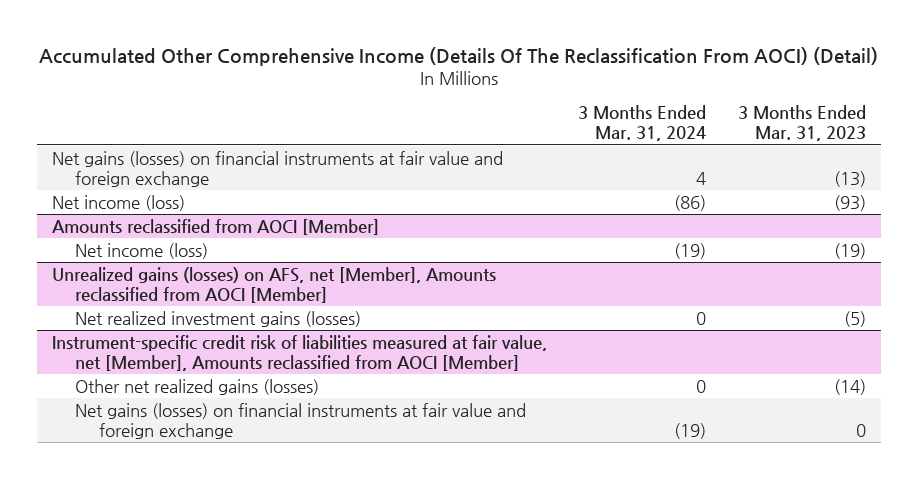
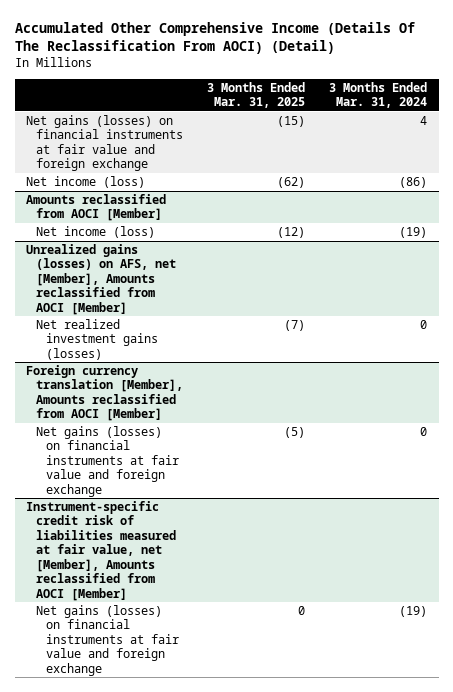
[737,105,866,142] 3 Months Ended Mar. 31, 2023 -> none
none -> [206,81,305,109] 3 Months Ended Mar. 31, 2025
none -> [26,365,184,422] Foreign currency translation [Member], Amounts reclassified from AOCI [Member]
none -> [36,426,179,497] Net gains (losses) on financial instruments at fair value and foreign exchange
[75,378,320,395] Other net realized gains (losses) -> none

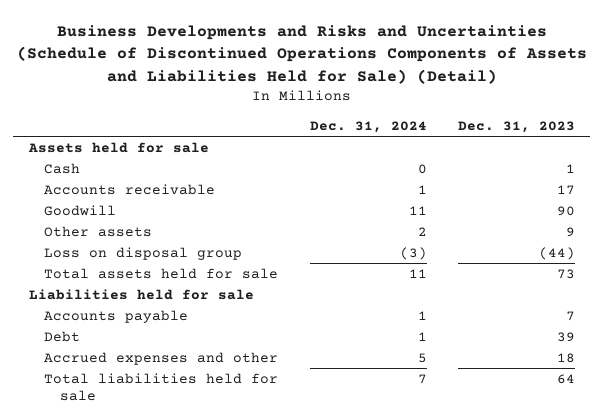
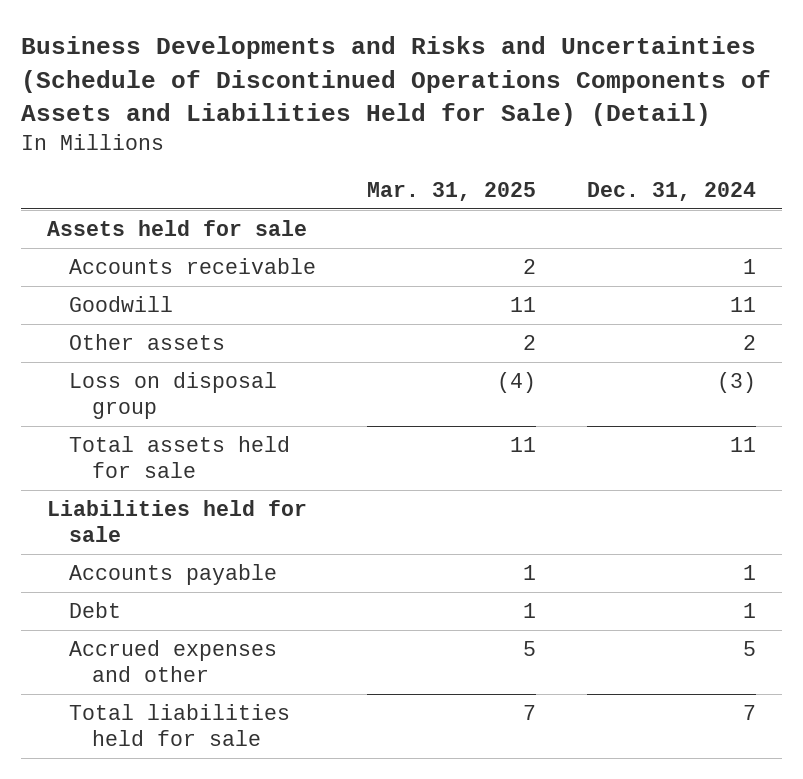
[457,120,575,133] Dec. 31, 2023 -> none
none -> [367,182,537,202] Mar. 31, 2025
[44,162,81,174] Cash -> none

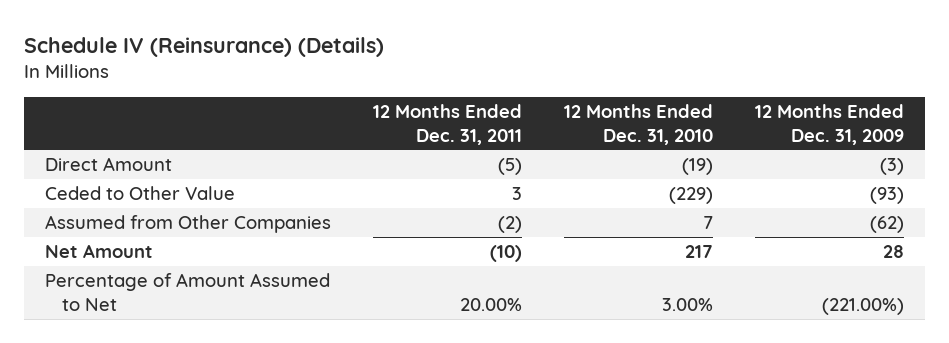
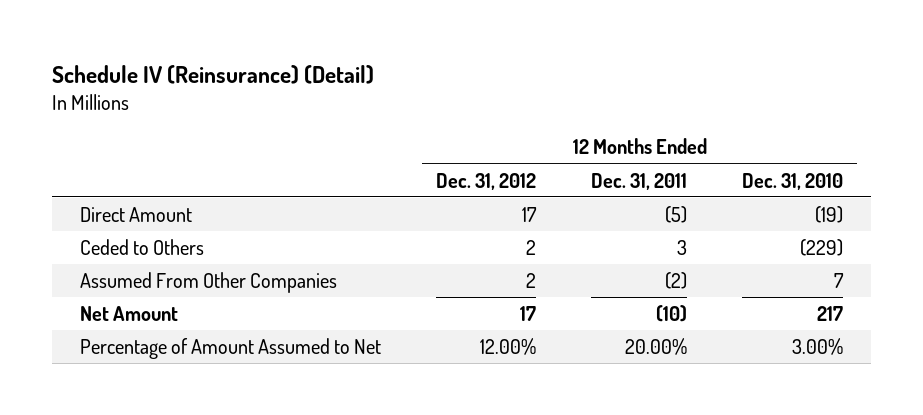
[24,37,385,58] Schedule IV (Reinsurance) (Details) -> [52,65,375,85] Schedule IV (Reinsurance) (Detail)
[754,103,904,145] 12 Months Ended Dec. 31, 2009 -> none
none -> [435,172,536,190] Dec. 31, 2012
[44,186,235,201] Ceded to Other Value -> [79,238,204,255] Ceded to Others
[44,215,331,234] Assumed from Other Companies -> [79,271,337,293] Assumed From Other Companies

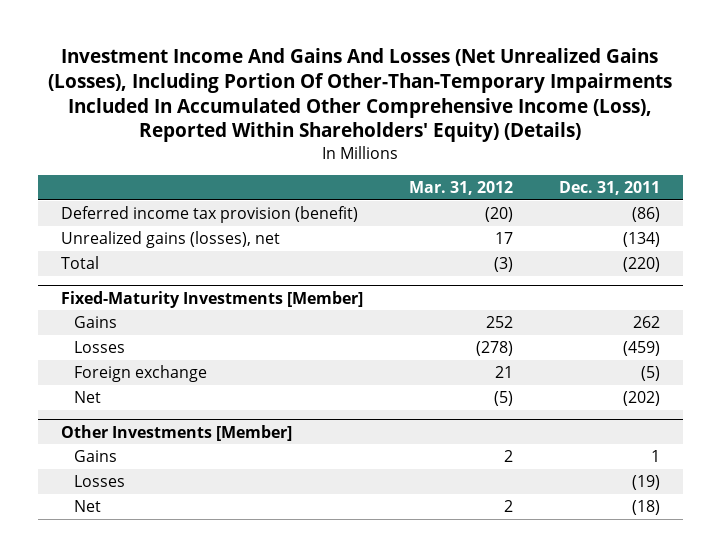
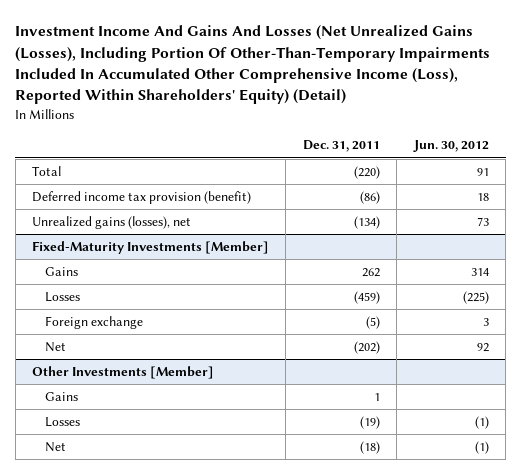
[48,47,673,143] Investment Income And Gains And Losses (Net Unrealized Gains (Losses), Including Portion Of Other-Than-Temporary Impairments Included In Accumulated Other Comprehensive Income (Loss), Reported Within Shareholders' Equity) (Details) -> [15,25,491,105] Investment Income And Gains And Losses (Net Unrealized Gains (Losses), Including Portion Of Other-Than-Temporary Impairments Included In Accumulated Other Comprehensive Income (Loss), Reported Within Shareholders' Equity) (Detail)
[408,181,513,196] Mar. 31, 2012 -> none
none -> [412,140,489,153] Jun. 30, 2012
[60,256,99,270] Total -> [31,166,61,177] Total

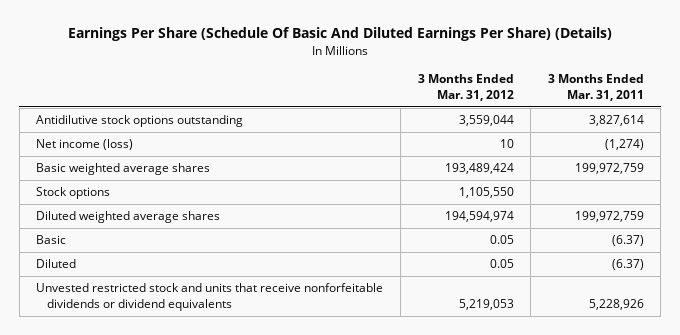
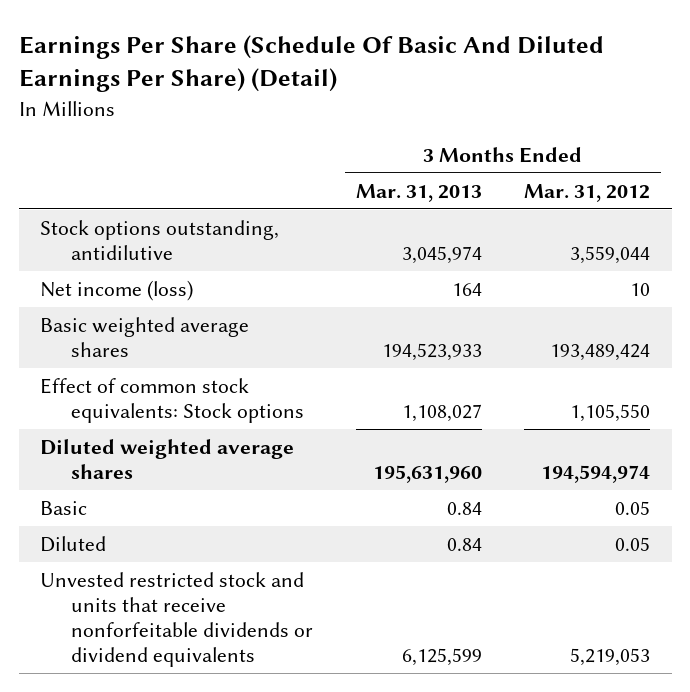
[68,27,613,42] Earnings Per Share (Schedule Of Basic And Diluted Earnings Per Share) (Details) -> [18,34,604,93] Earnings Per Share (Schedule Of Basic And Diluted Earnings Per Share) (Detail)
[547,74,644,102] 3 Months Ended Mar. 31, 2011 -> none
none -> [355,183,482,202] Mar. 31, 2013
[36,115,244,128] Antidilutive stock options outstanding -> [40,219,280,261] Stock options outstanding, antidilutive
[36,187,111,200] Stock options -> [40,377,304,424] Effect of common stock equivalents: Stock options

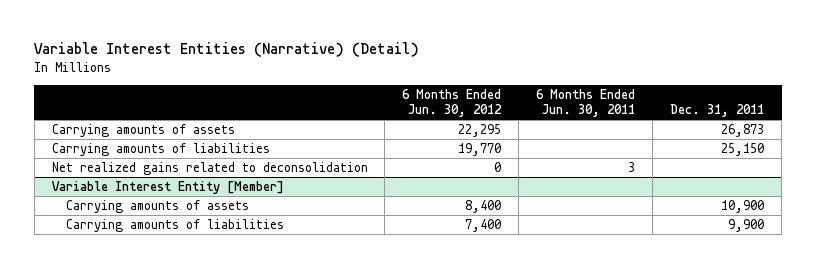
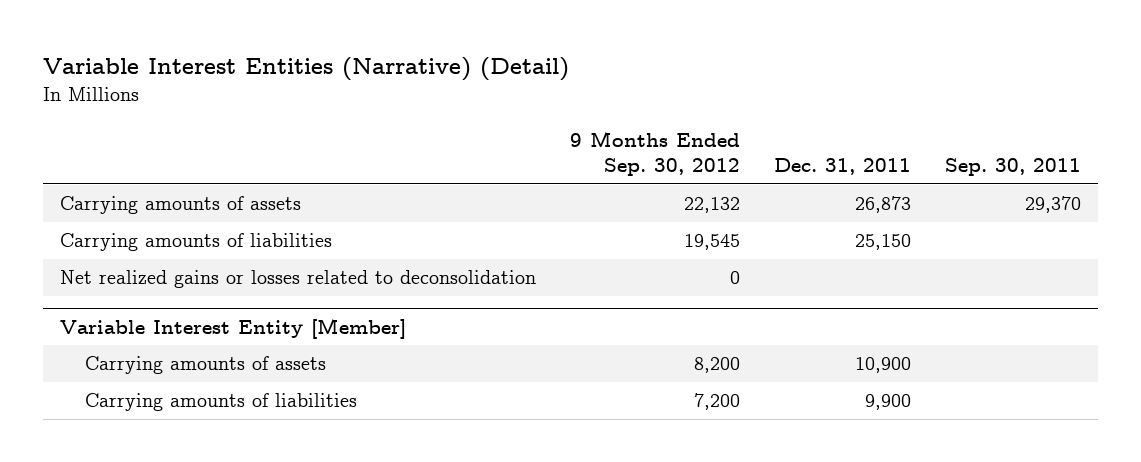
[402,89,503,118] 6 Months Ended Jun. 30, 2012 -> none
[536,89,636,118] 6 Months Ended Jun. 30, 2011 -> none
none -> [570,130,741,177] 9 Months Ended Sep. 30, 2012
none -> [945,158,1082,177] Sep. 30, 2011
[51,162,368,176] Net realized gains related to deconsolidation -> [59,270,536,289] Net realized gains or losses related to deconsolidation

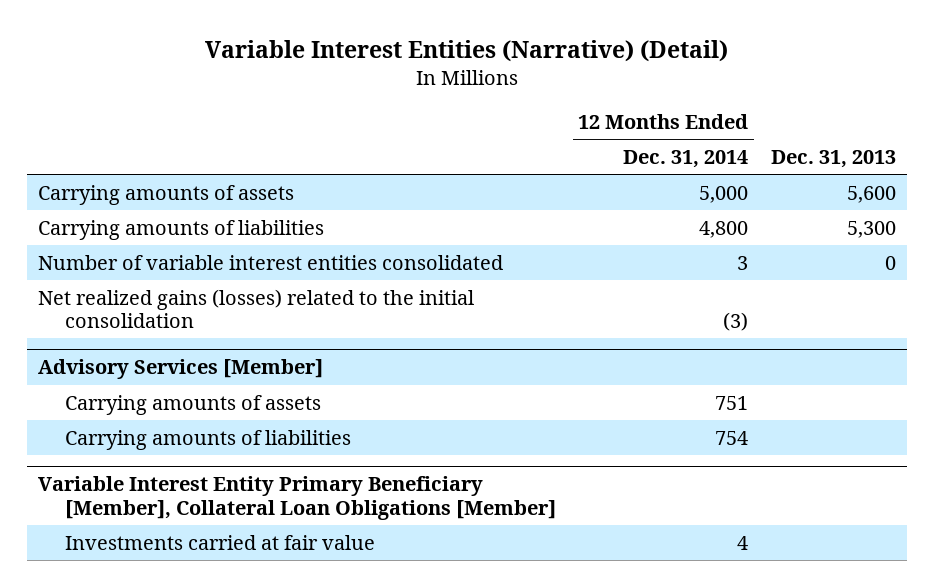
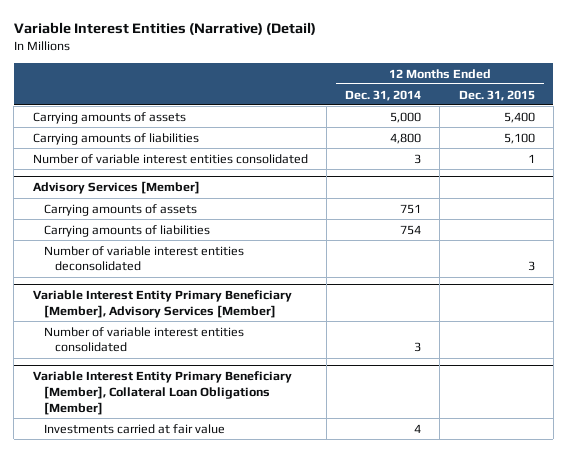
[770,149,896,168] Dec. 31, 2013 -> none
none -> [458,89,535,101] Dec. 31, 2015
[37,288,474,329] Net realized gains (losses) related to the initial consolidation -> none
none -> [43,245,244,272] Number of variable interest entities deconsolidated
none -> [32,290,292,319] Variable Interest Entity Primary Beneficiary [Member], Advisory Services [Member]
none -> [43,326,244,353] Number of variable interest entities consolidated

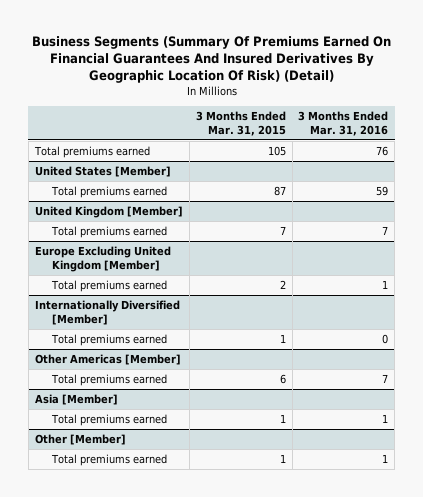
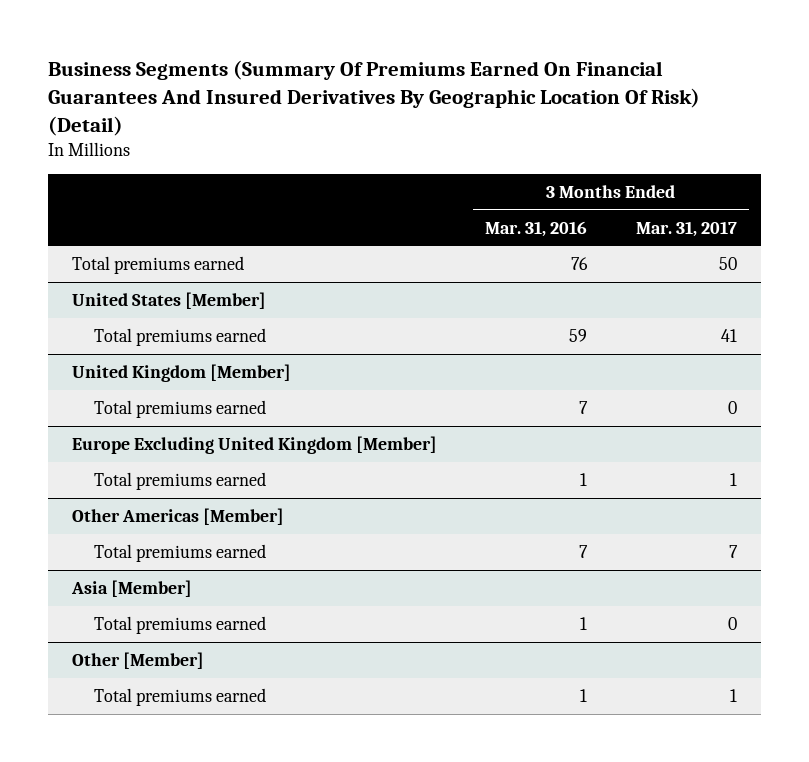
[195,110,286,137] 3 Months Ended Mar. 31, 2015 -> none
none -> [636,220,738,237] Mar. 31, 2017
[34,299,180,325] Internationally Diversified [Member] -> none
[50,333,167,346] Total premiums earned -> none

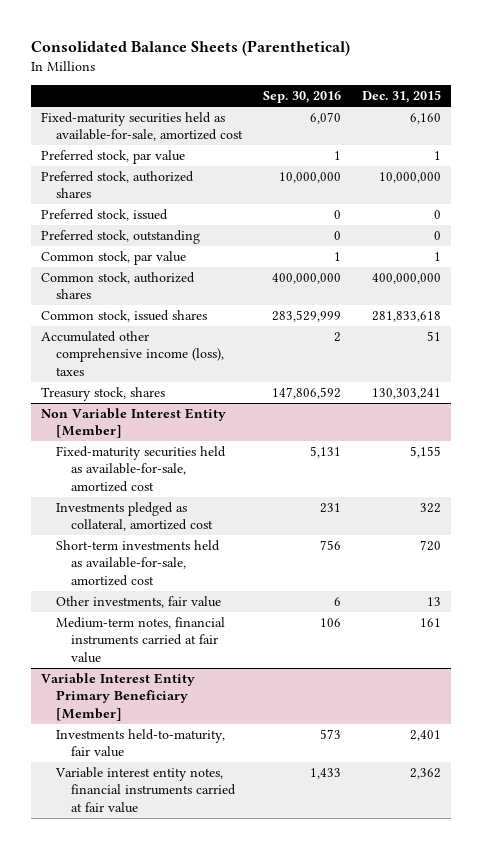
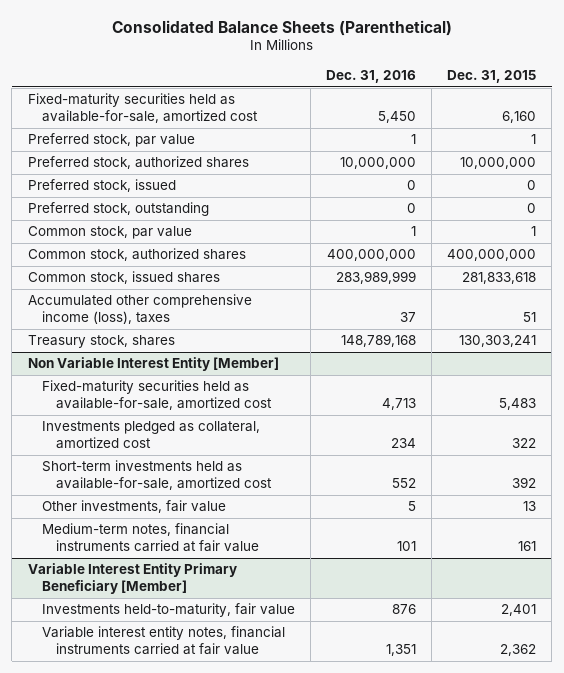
[262,91,341,104] Sep. 30, 2016 -> none
none -> [325,70,416,84] Dec. 31, 2016
[409,446,441,459] 5,155 -> [499,398,537,411] 5,483
[419,540,441,552] 720 -> [512,477,537,489] 392

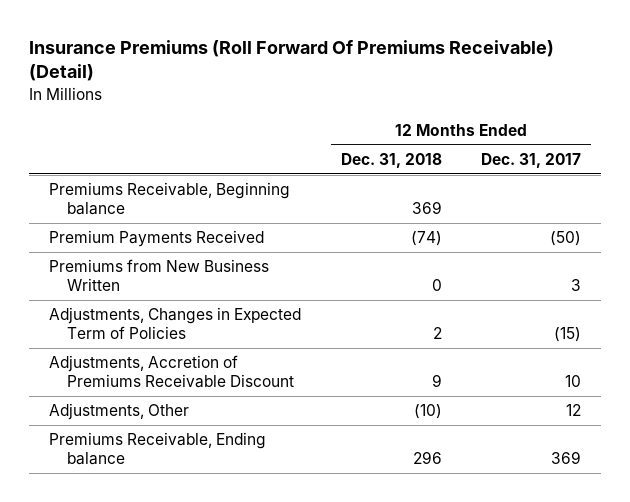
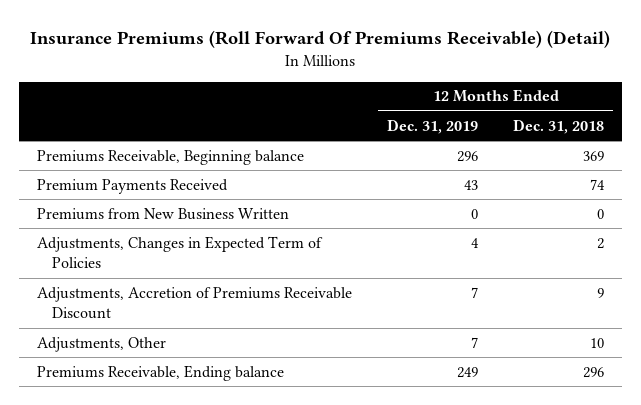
[481,153,582,169] Dec. 31, 2017 -> none
none -> [386,118,478,134] Dec. 31, 2019
[410,231,442,247] (74) -> [590,178,606,190] 74
[413,404,442,420] (10) -> [590,337,605,348] 10

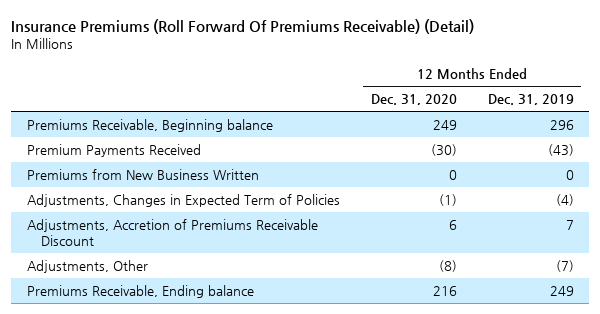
[513,118,605,134] Dec. 31, 2018 -> none
none -> [370,94,457,106] Dec. 31, 2020
[463,179,478,190] 43 -> [547,143,574,156] (43)
[470,237,479,248] 4 -> [555,193,574,206] (4)
[470,336,478,348] 7 -> [555,259,574,272] (7)

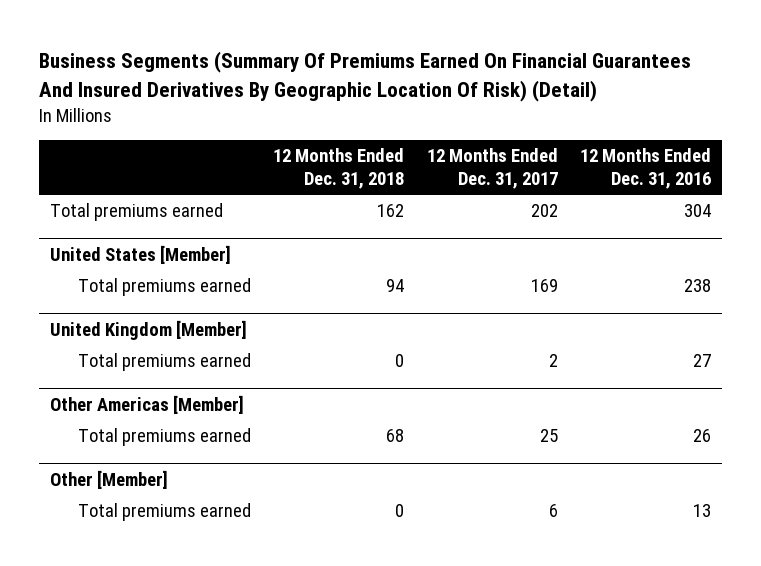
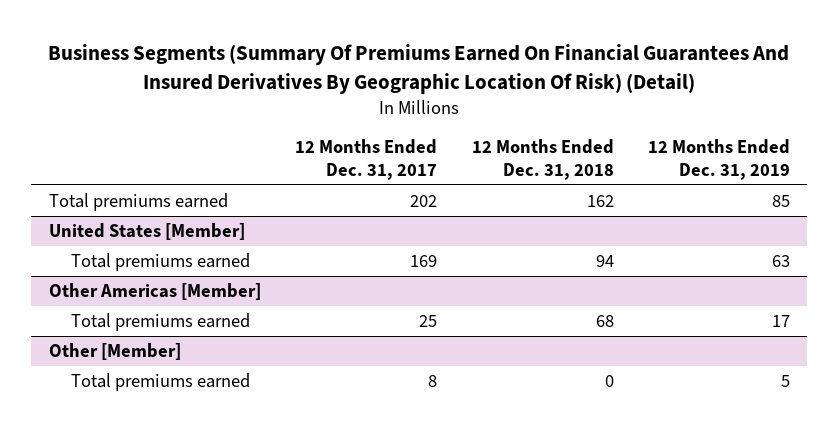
[579,148,711,189] 12 Months Ended Dec. 31, 2016 -> none
none -> [648,139,791,180] 12 Months Ended Dec. 31, 2019
[50,319,248,340] United Kingdom [Member] -> none
[78,353,252,372] Total premiums earned -> none
[548,504,558,518] 6 -> [428,375,438,388] 8

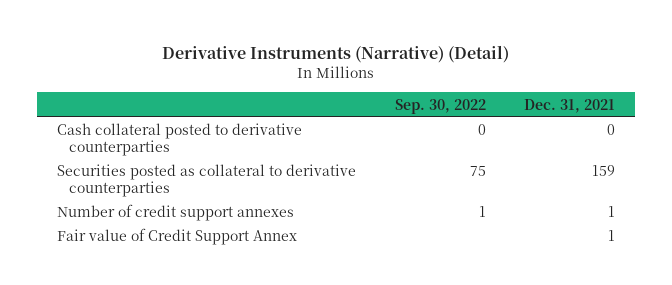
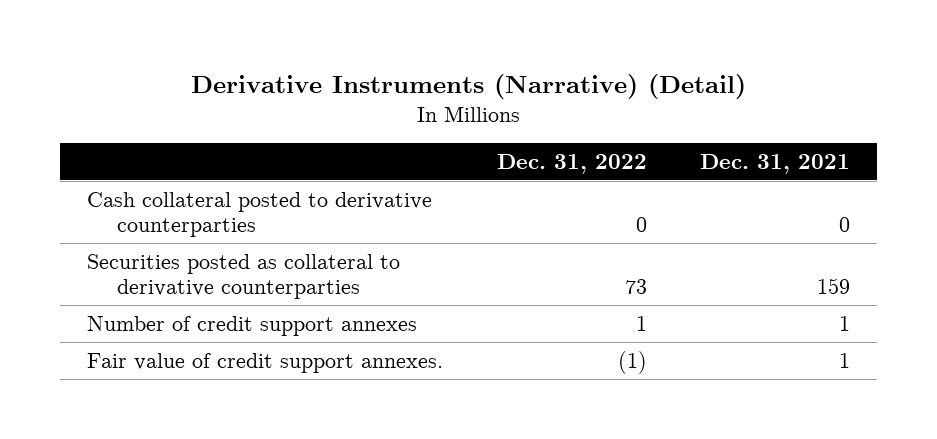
[394,98,486,114] Sep. 30, 2022 -> none
none -> [496,153,647,174] Dec. 31, 2022
[56,228,297,246] Fair value of Credit Support Annex -> [86,352,443,373] Fair value of credit support annexes.

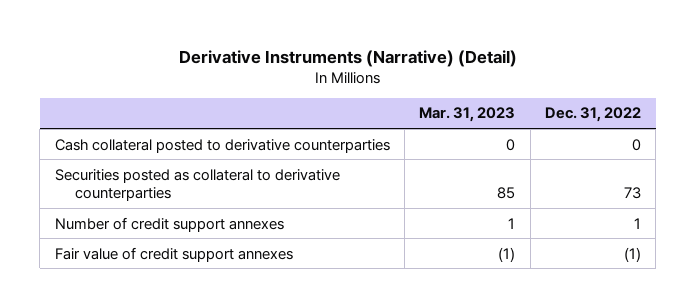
[700,153,851,174] Dec. 31, 2021 -> none
none -> [419,107,516,123] Mar. 31, 2023
[86,352,443,373] Fair value of credit support annexes. -> [54,246,293,262] Fair value of credit support annexes

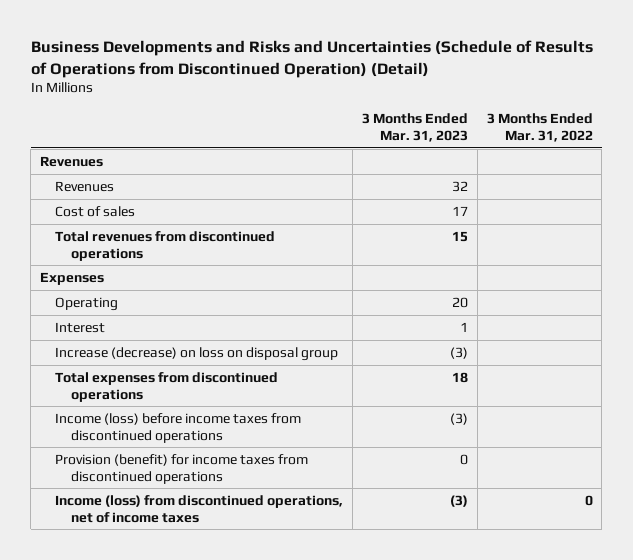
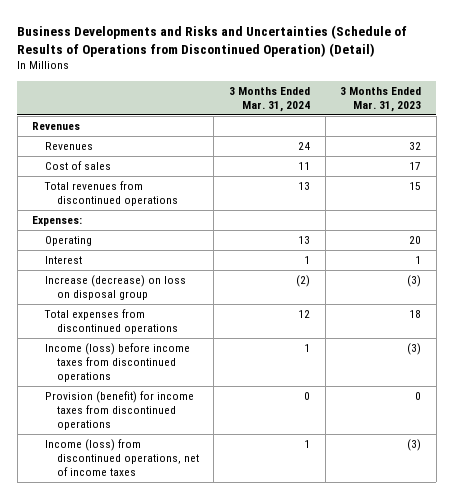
[486,113,593,142] 3 Months Ended Mar. 31, 2022 -> none
none -> [228,87,310,113] 3 Months Ended Mar. 31, 2024
[40,271,105,285] Expenses -> [32,216,83,227] Expenses:

